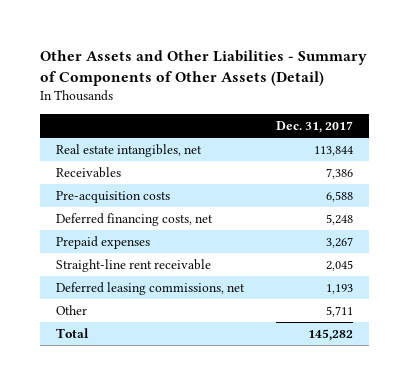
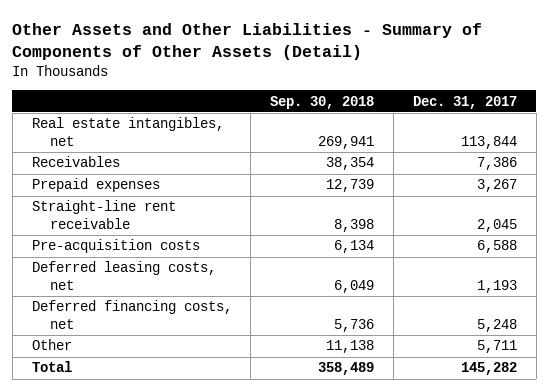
none -> [270,95,375,109] Sep. 30, 2018
[55,191,170,204] Pre-acquisition costs -> [31,239,200,254] Pre-acquisition costs
[55,282,245,296] Deferred leasing commissions, net -> [31,261,216,290] Deferred leasing costs, net
[55,213,213,227] Deferred financing costs, net -> [31,300,232,329] Deferred financing costs, net

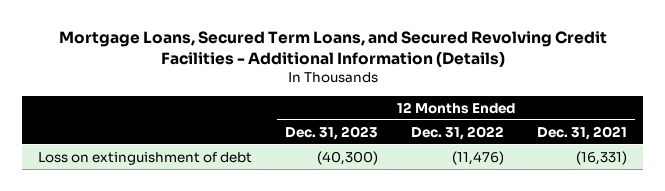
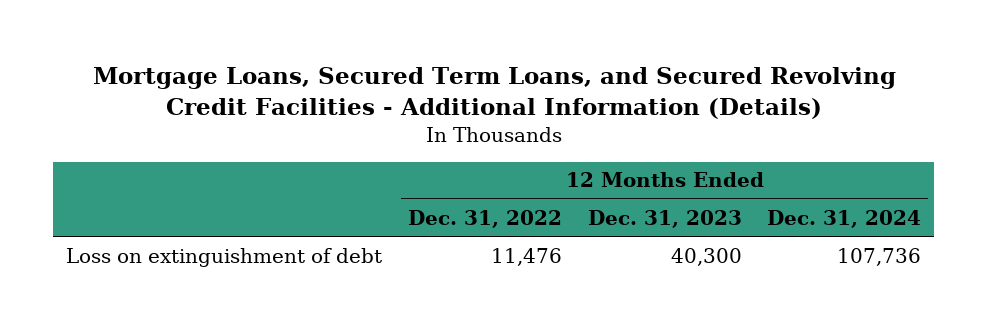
[536,125,627,140] Dec. 31, 2021 -> none
none -> [767,209,922,228] Dec. 31, 2024
[317,150,379,165] (40,300) -> [670,247,742,266] 40,300
[452,150,505,165] (11,476) -> [490,247,562,266] 11,476

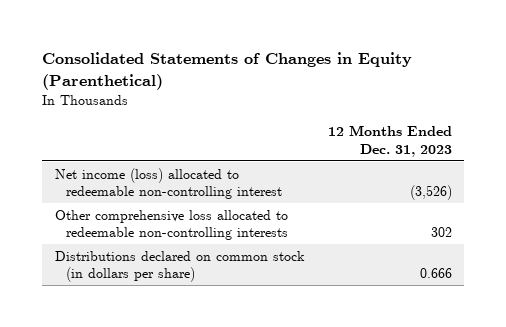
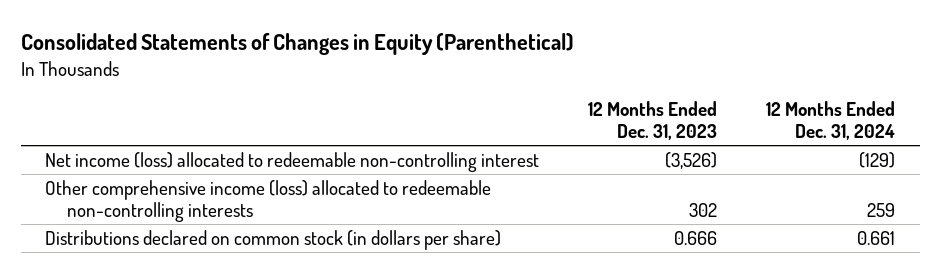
none -> [766,100,896,141] 12 Months Ended Dec. 31, 2024
[54,209,288,241] Other comprehensive loss allocated to redeemable non-controlling interests -> [45,179,492,223] Other comprehensive income (loss) allocated to redeemable non-controlling interests

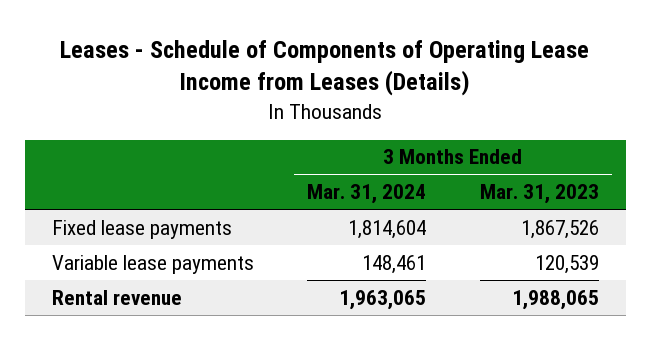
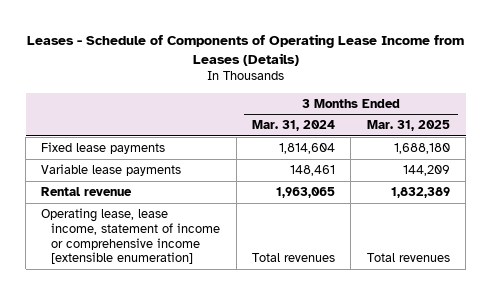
[479,184,599,205] Mar. 31, 2023 -> none
none -> [366,120,450,132] Mar. 31, 2025
none -> [41,207,221,265] Operating lease, lease income, statement of income or comprehensive income [extensible enumeration]

